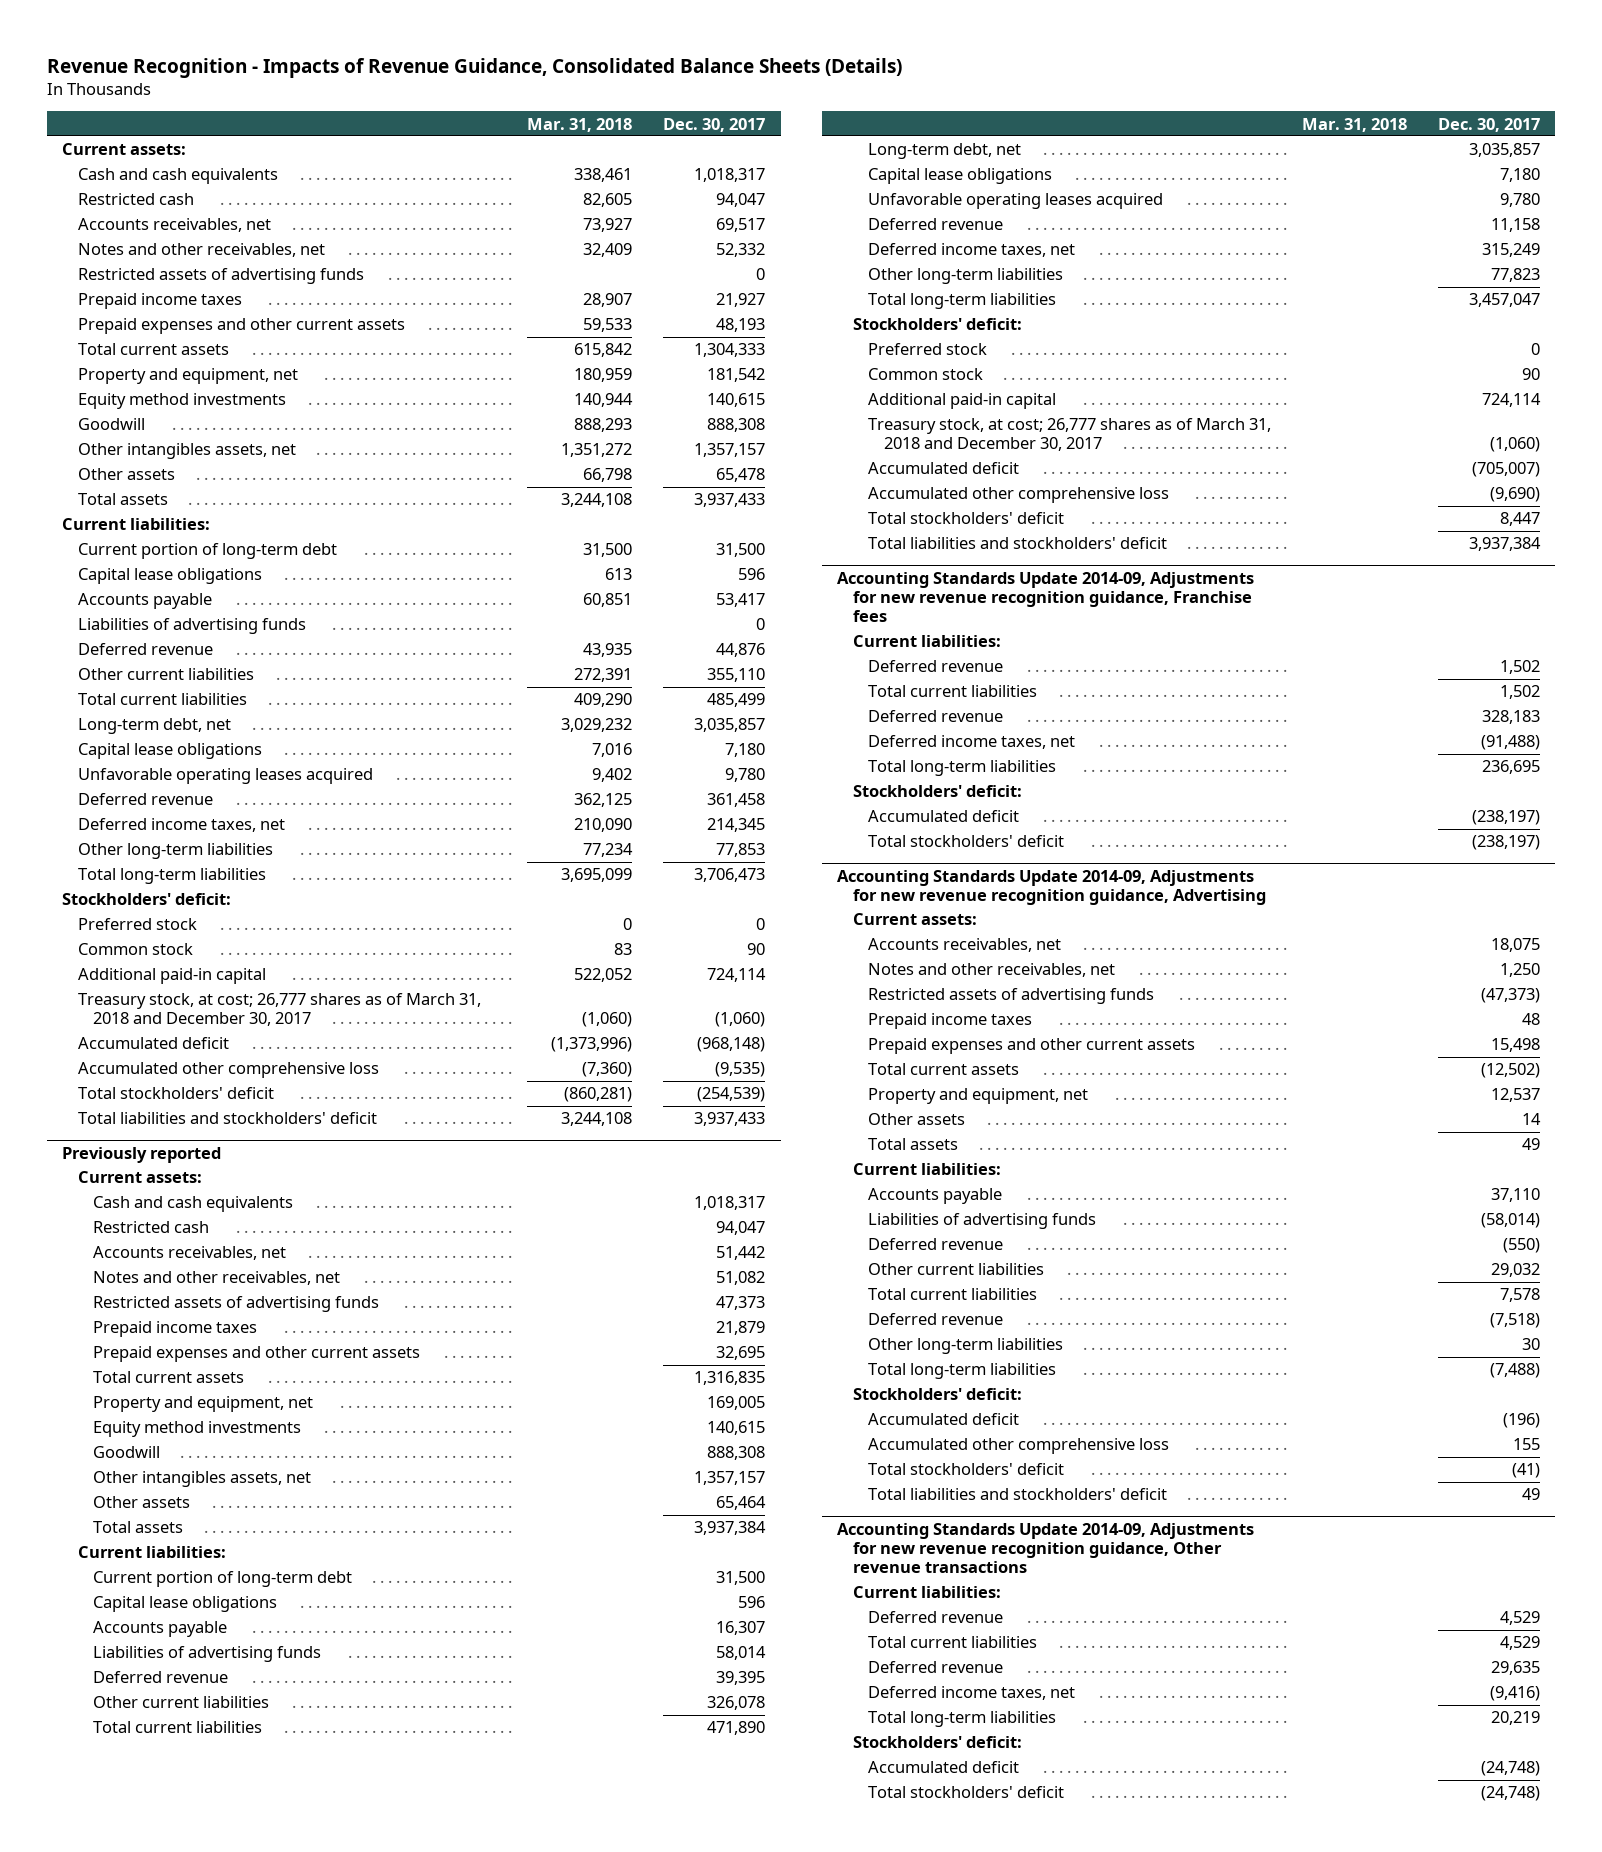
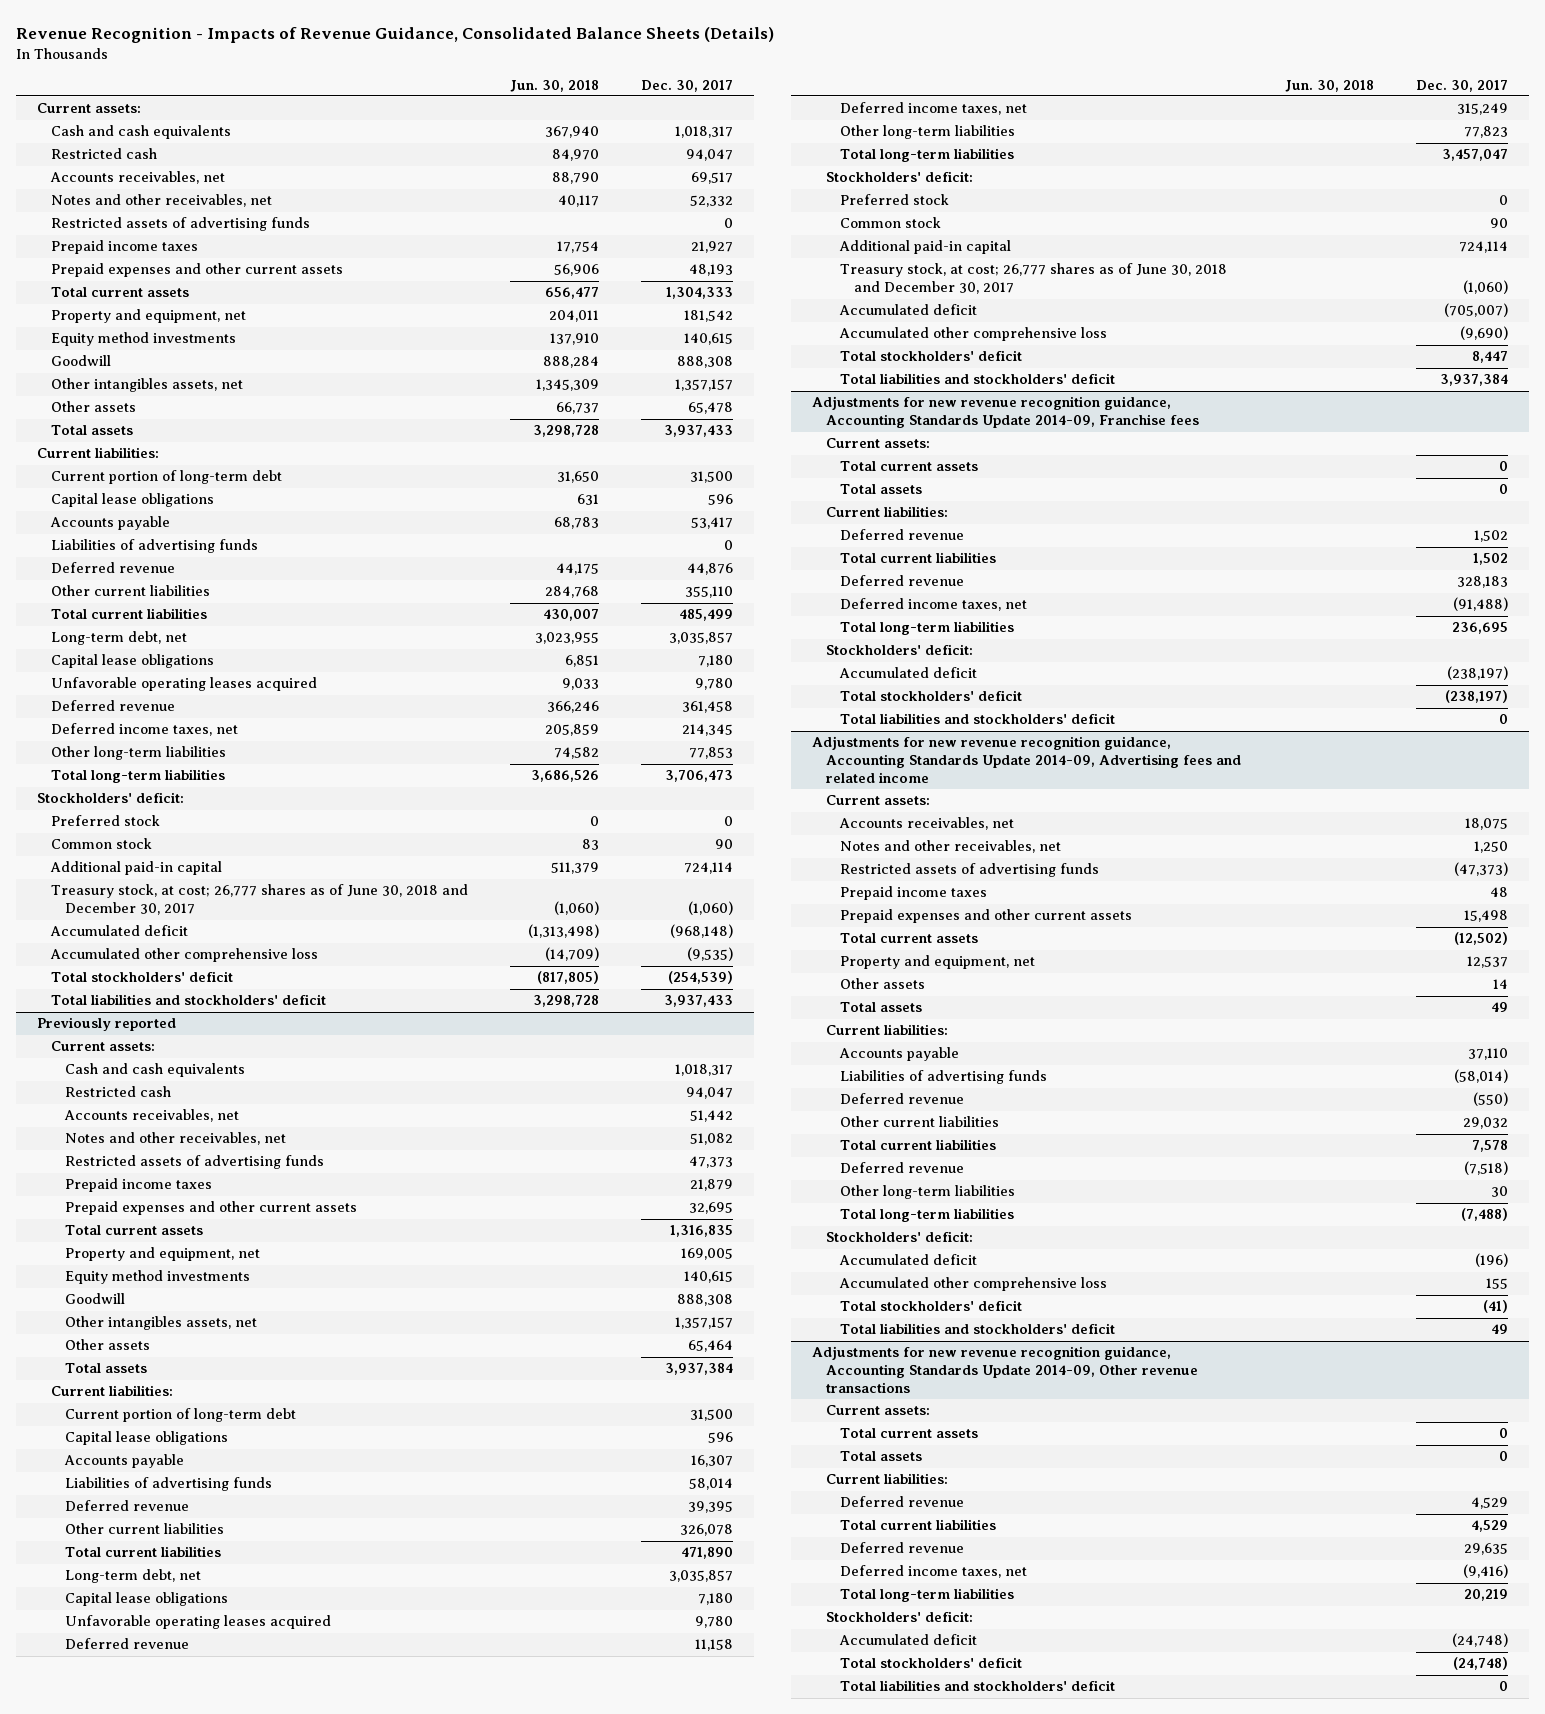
[527,117,633,132] Mar. 31, 2018 -> none
none -> [510,79,600,92] Jun. 30, 2018
[77,993,481,1027] Treasury stock, at cost; 26,777 shares as of March 31, 2018 and December 30, 2017 -> [51,884,469,916] Treasury stock, at cost; 26,777 shares as of June 30, 2018 and December 30, 2017
[868,418,1272,452] Treasury stock, at cost; 26,777 shares as of March 31, 2018 and December 30, 2017 -> [839,263,1227,295] Treasury stock, at cost; 26,777 shares as of June 30, 2018 and December 30, 2017
[837,571,1255,623] Accounting Standards Update 2014-09, Adjustments for new revenue recognition guidance, Franchise fees -> [811,396,1199,429] Adjustments for new revenue recognition guidance, Accounting Standards Update 2014-09, Franchise fees
none -> [825,438,930,449] Current assets:
none -> [839,461,978,472] Total current assets
none -> [839,484,922,495] Total assets
none -> [839,713,1115,725] Total liabilities and stockholders' deficit
[837,869,1266,906] Accounting Standards Update 2014-09, Adjustments for new revenue recognition guidance, Advertising -> [811,736,1241,783] Adjustments for new revenue recognition guidance, Accounting Standards Update 2014-09, Advertising fees and related income
[837,1522,1255,1574] Accounting Standards Update 2014-09, Adjustments for new revenue recognition guidance, Other revenue transactions -> [811,1346,1198,1393] Adjustments for new revenue recognition guidance, Accounting Standards Update 2014-09, Other revenue transactions
none -> [825,1405,930,1416] Current assets:
none -> [839,1428,978,1439] Total current assets
none -> [839,1451,922,1462] Total assets
none -> [839,1680,1115,1692] Total liabilities and stockholders' deficit

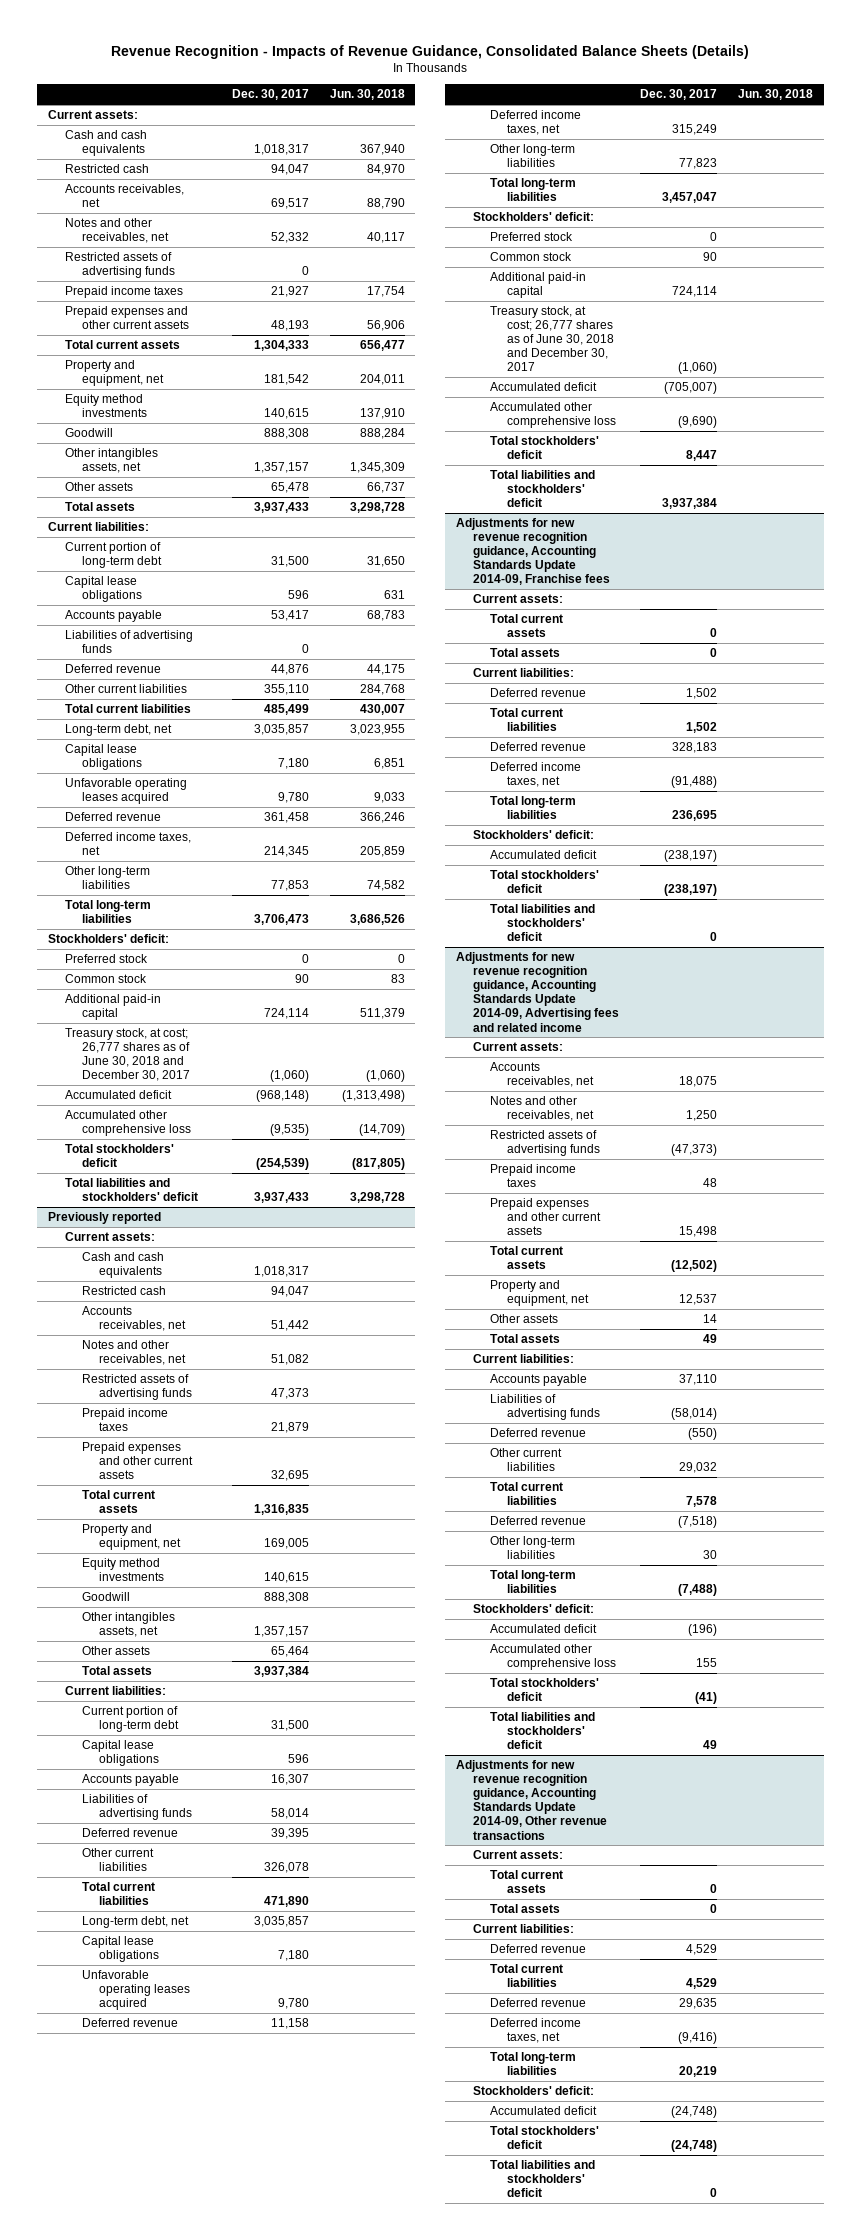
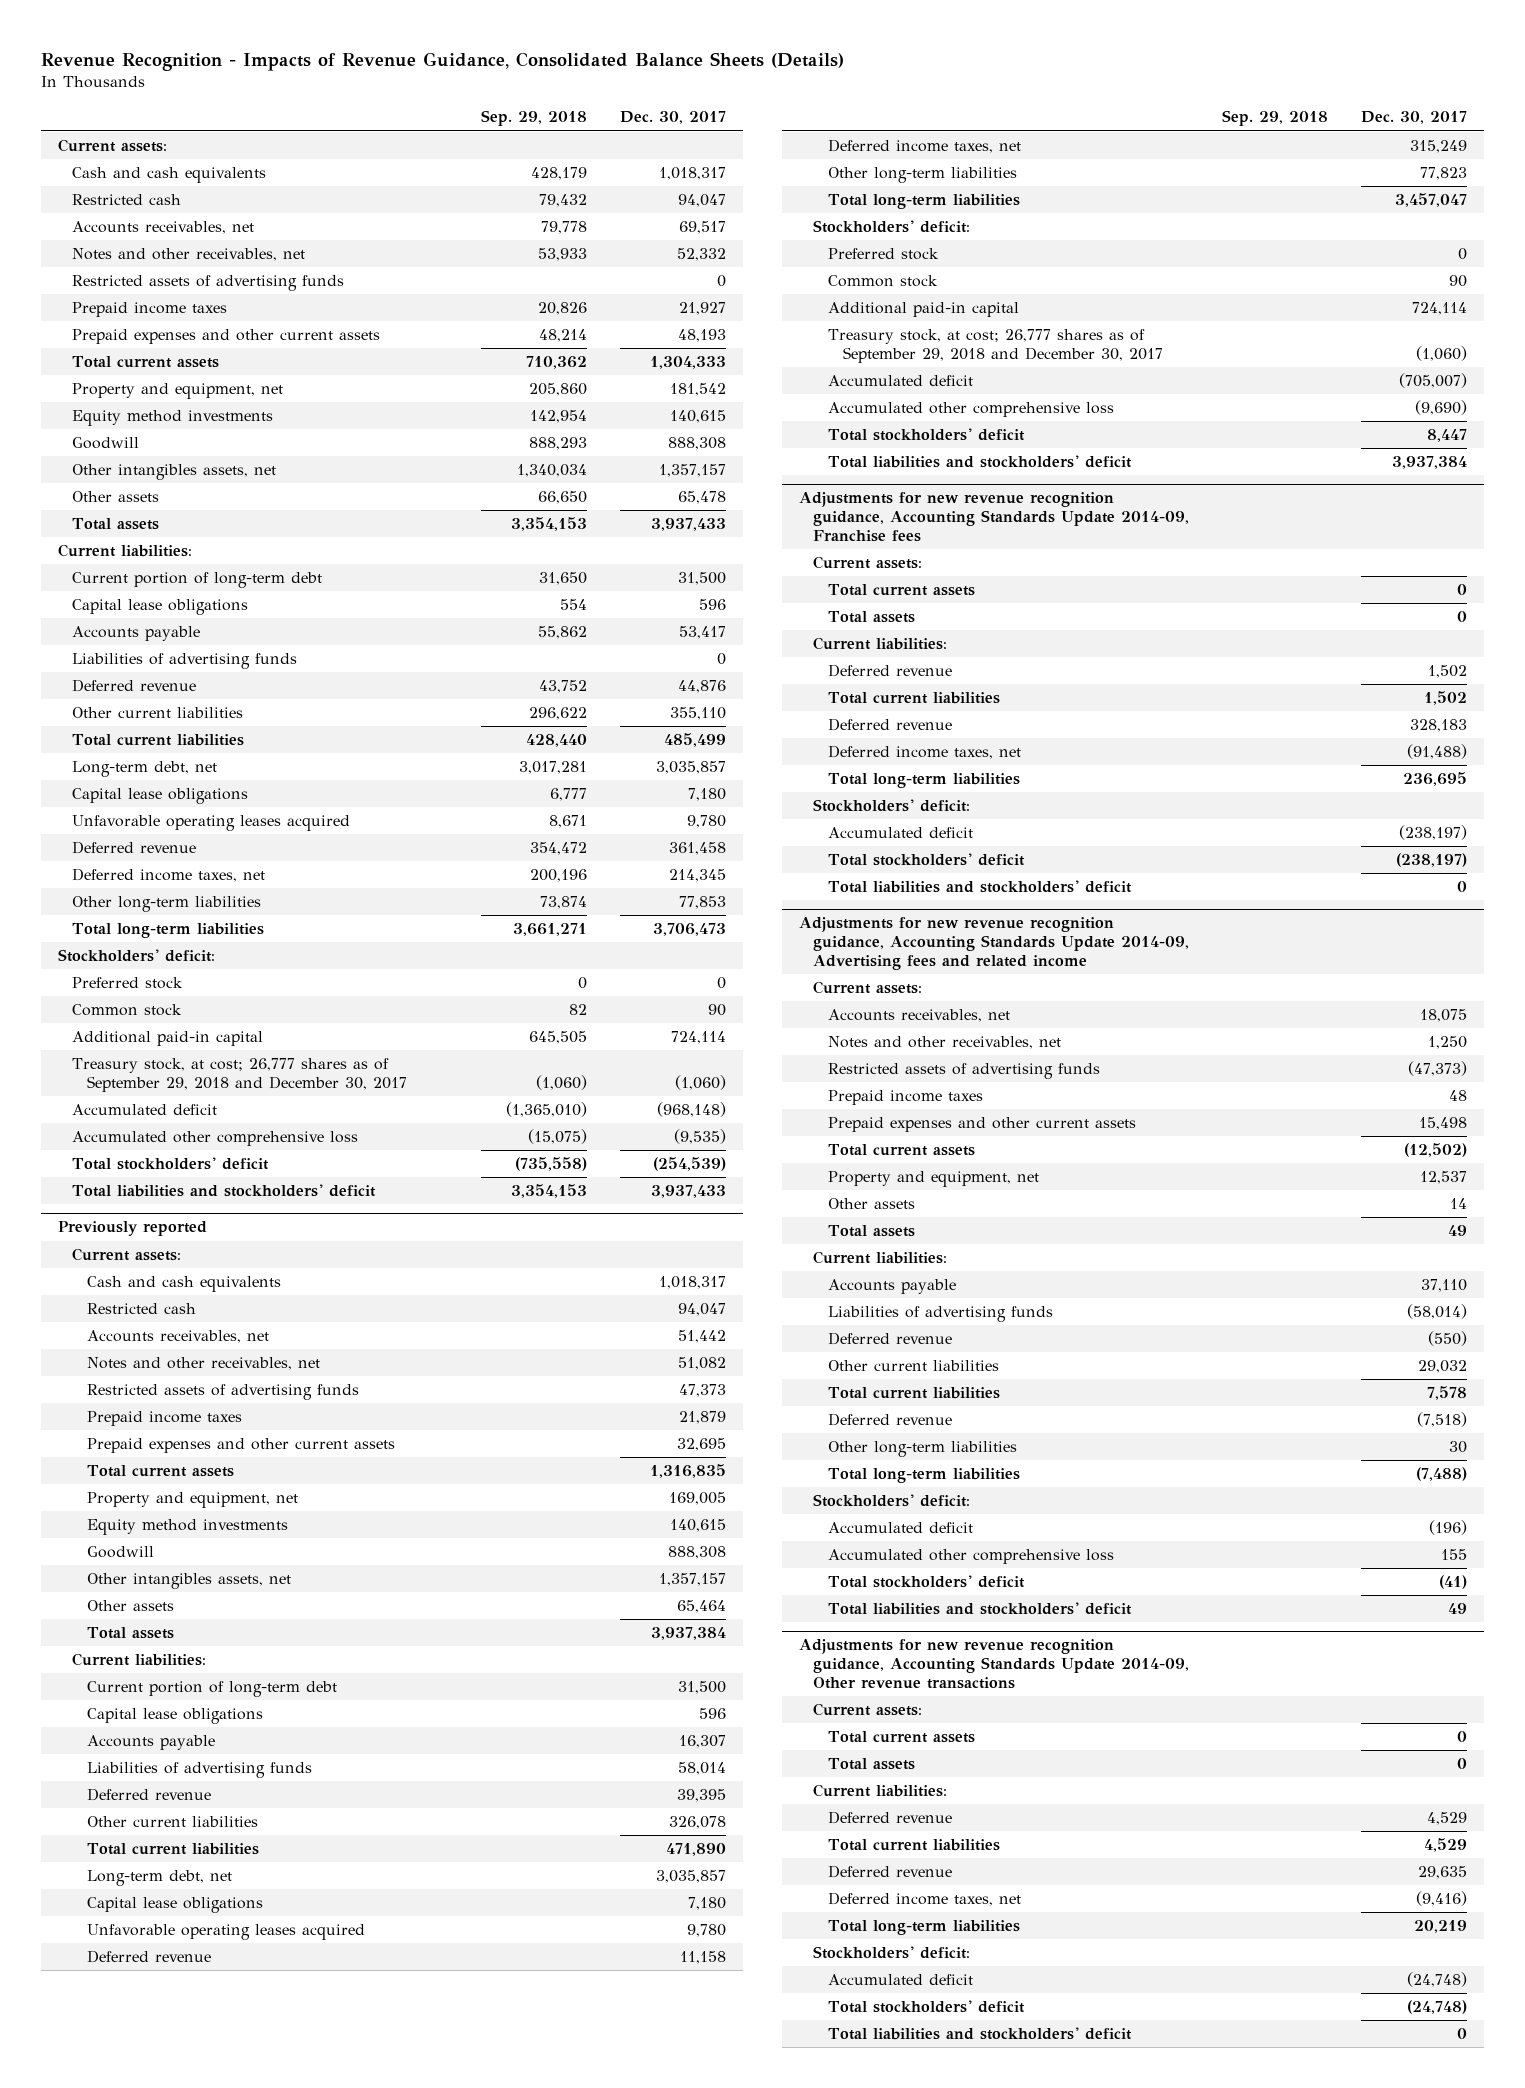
[329,89,405,101] Jun. 30, 2018 -> none
none -> [481,110,588,127] Sep. 29, 2018
[64,1028,190,1082] Treasury stock, at cost; 26,777 shares as of June 30, 2018 and December 30, 2017 -> [72,1058,408,1092] Treasury stock, at cost; 26,777 shares as of September 29, 2018 and December 30, 2017
[490,306,615,372] Treasury stock, at cost; 26,777 shares as of June 30, 2018 and December 30, 2017 -> [828,329,1163,363] Treasury stock, at cost; 26,777 shares as of September 29, 2018 and December 30, 2017

